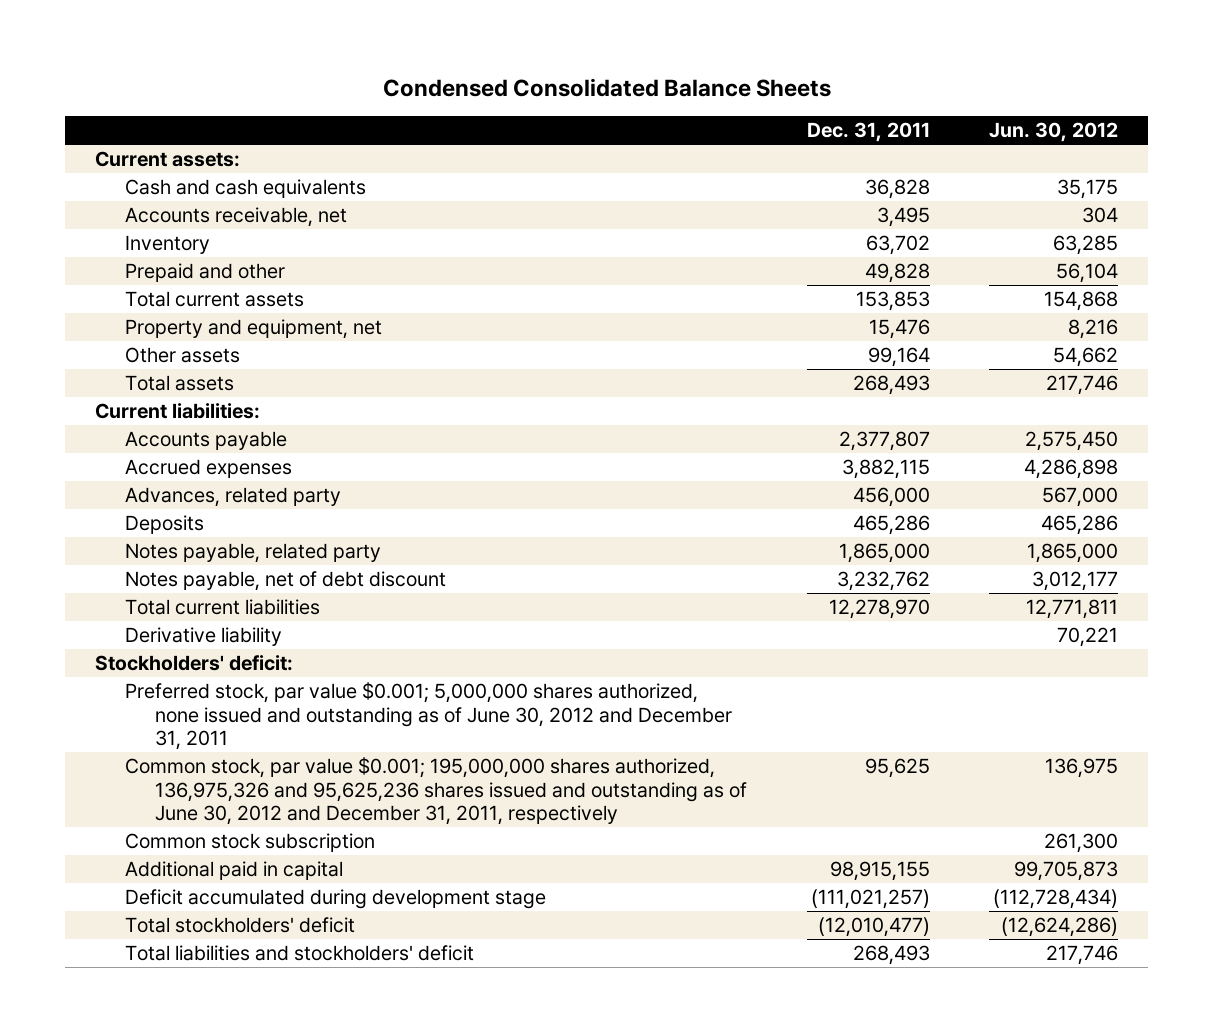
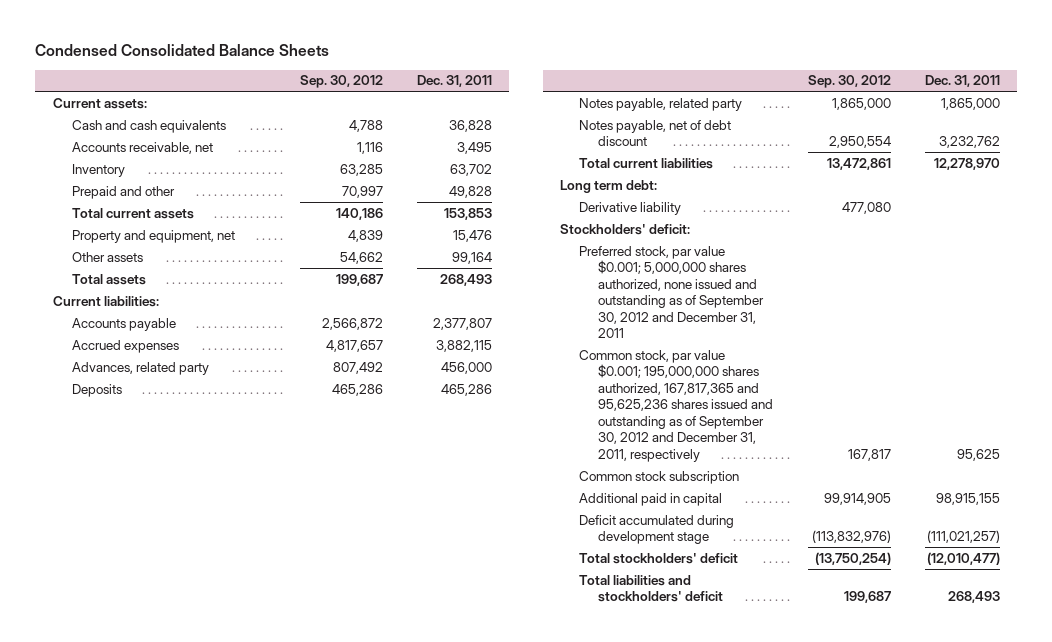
[989,121,1119,142] Jun. 30, 2012 -> none
none -> [299,75,383,89] Sep. 30, 2012
none -> [560,179,658,193] Long term debt:
[124,682,732,750] Preferred stock, par value $0.001; 5,000,000 shares authorized, none issued and outstanding as of June 30, 2012 and December 31, 2011 -> [579,245,765,339] Preferred stock, par value $0.001; 5,000,000 shares authorized, none issued and outstanding as of September 30, 2012 and December 31, 2011
[124,757,747,825] Common stock, par value $0.001; 195,000,000 shares authorized, 136,975,326 and 95,625,236 shares issued and outstanding as of June 30, 2012 and December 31, 2011, respectively -> [579,349,774,462] Common stock, par value $0.001; 195,000,000 shares authorized, 167,817,365 and 95,625,236 shares issued and outstanding as of September 30, 2012 and December 31, 2011, respectively

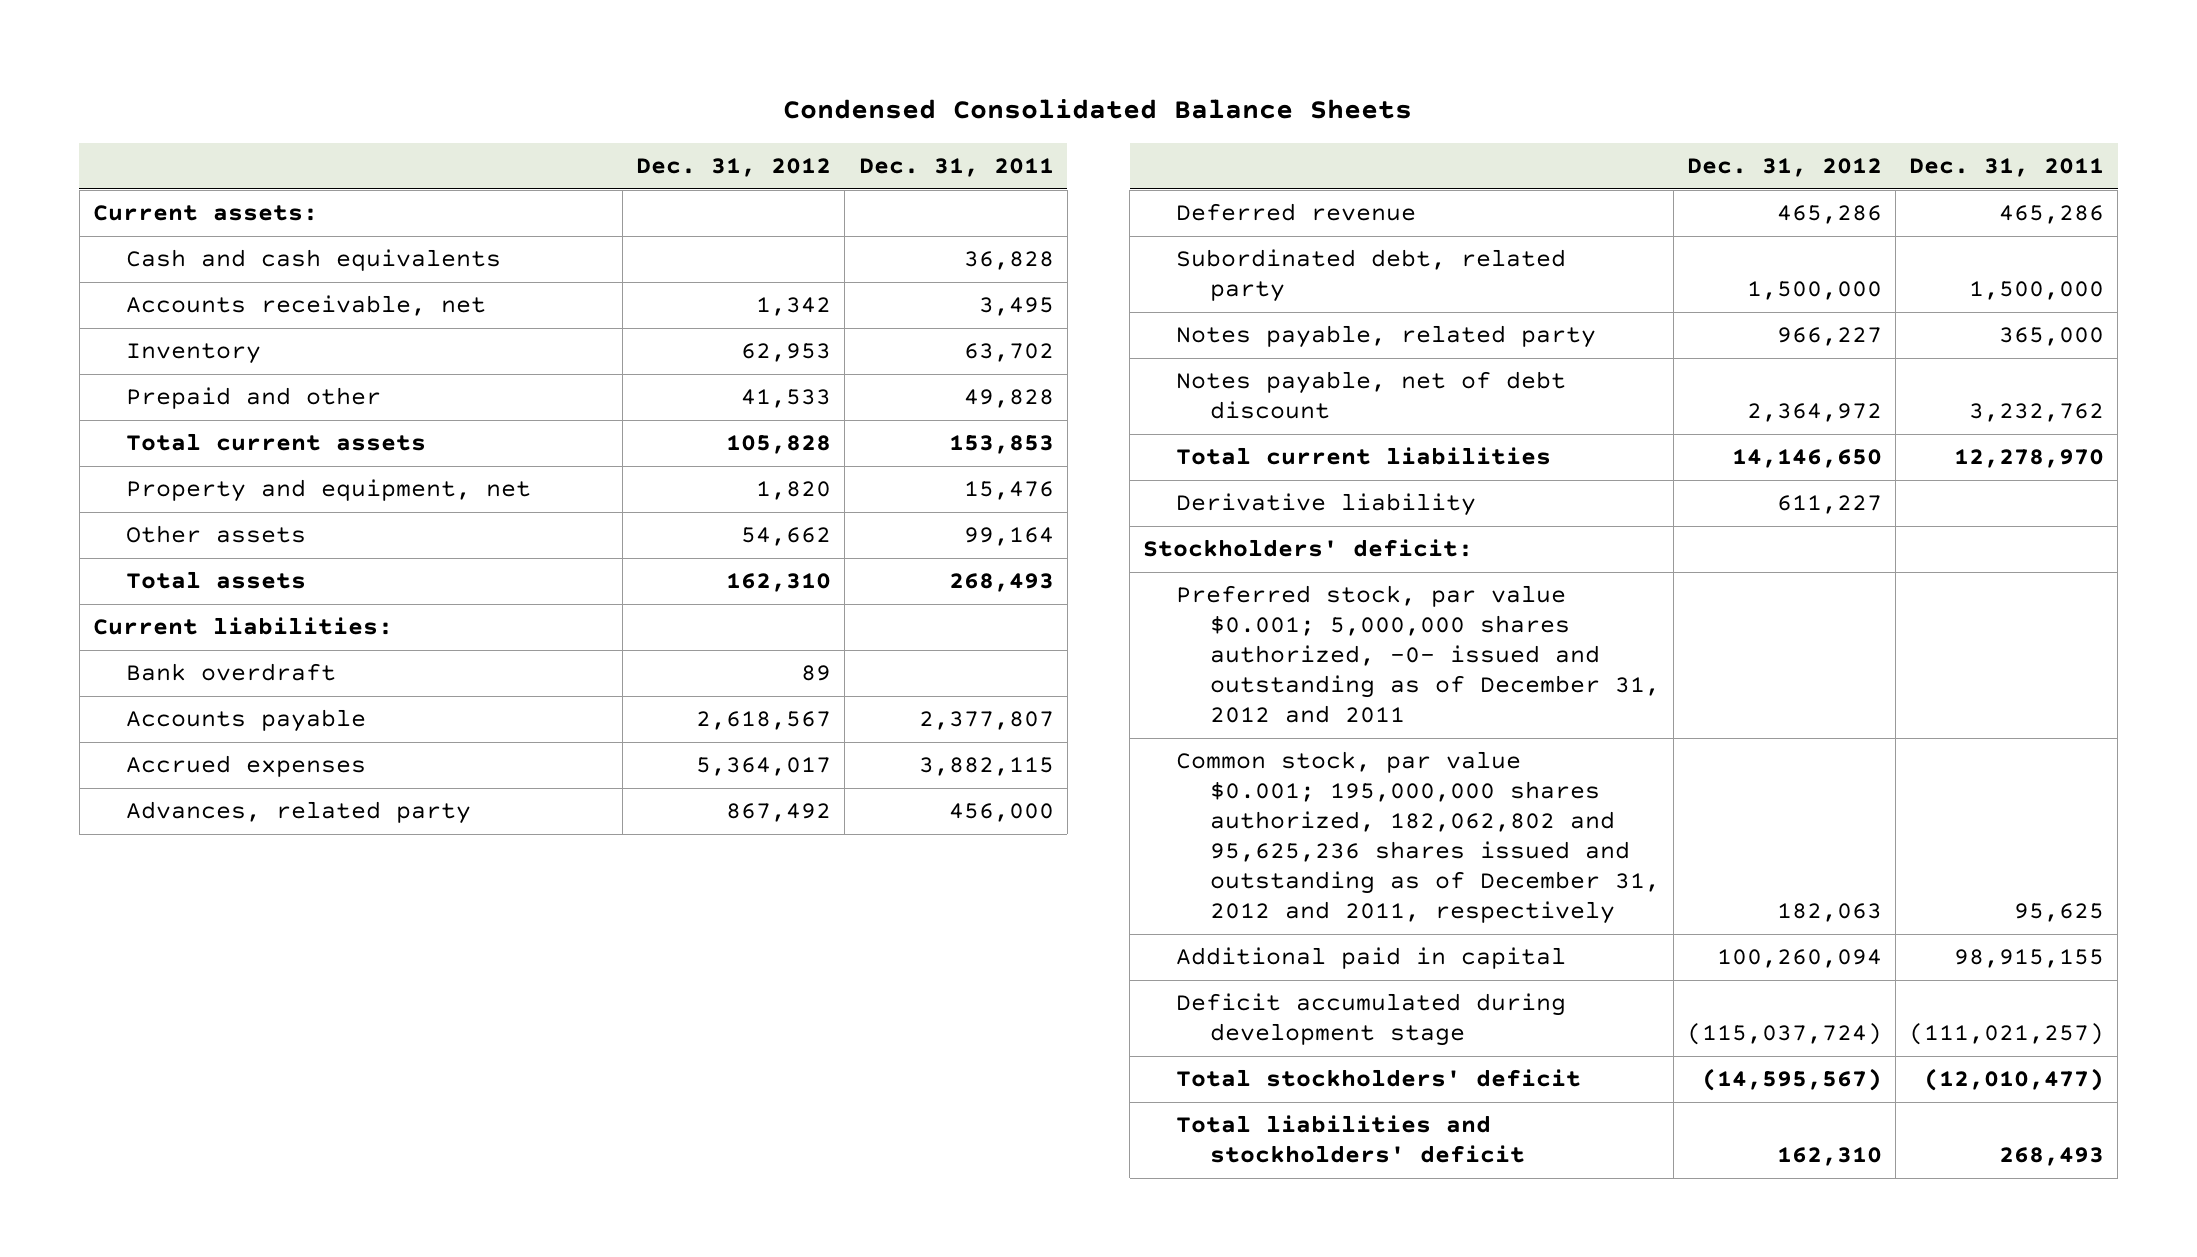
[299,75,383,89] Sep. 30, 2012 -> none
none -> [636,158,832,178] Dec. 31, 2012
none -> [125,663,336,682] Bank overdraft
[71,383,122,397] Deposits -> [1176,203,1417,222] Deferred revenue
none -> [1176,249,1567,303] Subordinated debt, related party
[940,97,1000,110] 1,865,000 -> [1999,327,2105,347] 365,000
[560,179,658,193] Long term debt: -> none
[579,470,740,484] Common stock subscription -> none
[579,245,765,339] Preferred stock, par value $0.001; 5,000,000 shares authorized, none issued and outstanding as of September 30, 2012 and December 31, 2011 -> [1176,585,1660,724] Preferred stock, par value $0.001; 5,000,000 shares authorized, -0- issued and outstanding as of December 31, 2012 and 2011
[579,349,774,462] Common stock, par value $0.001; 195,000,000 shares authorized, 167,817,365 and 95,625,236 shares issued and outstanding as of September 30, 2012 and December 31, 2011, respectively -> [1176,751,1660,924] Common stock, par value $0.001; 195,000,000 shares authorized, 182,062,802 and 95,625,236 shares issued and outstanding as of December 31, 2012 and 2011, respectively

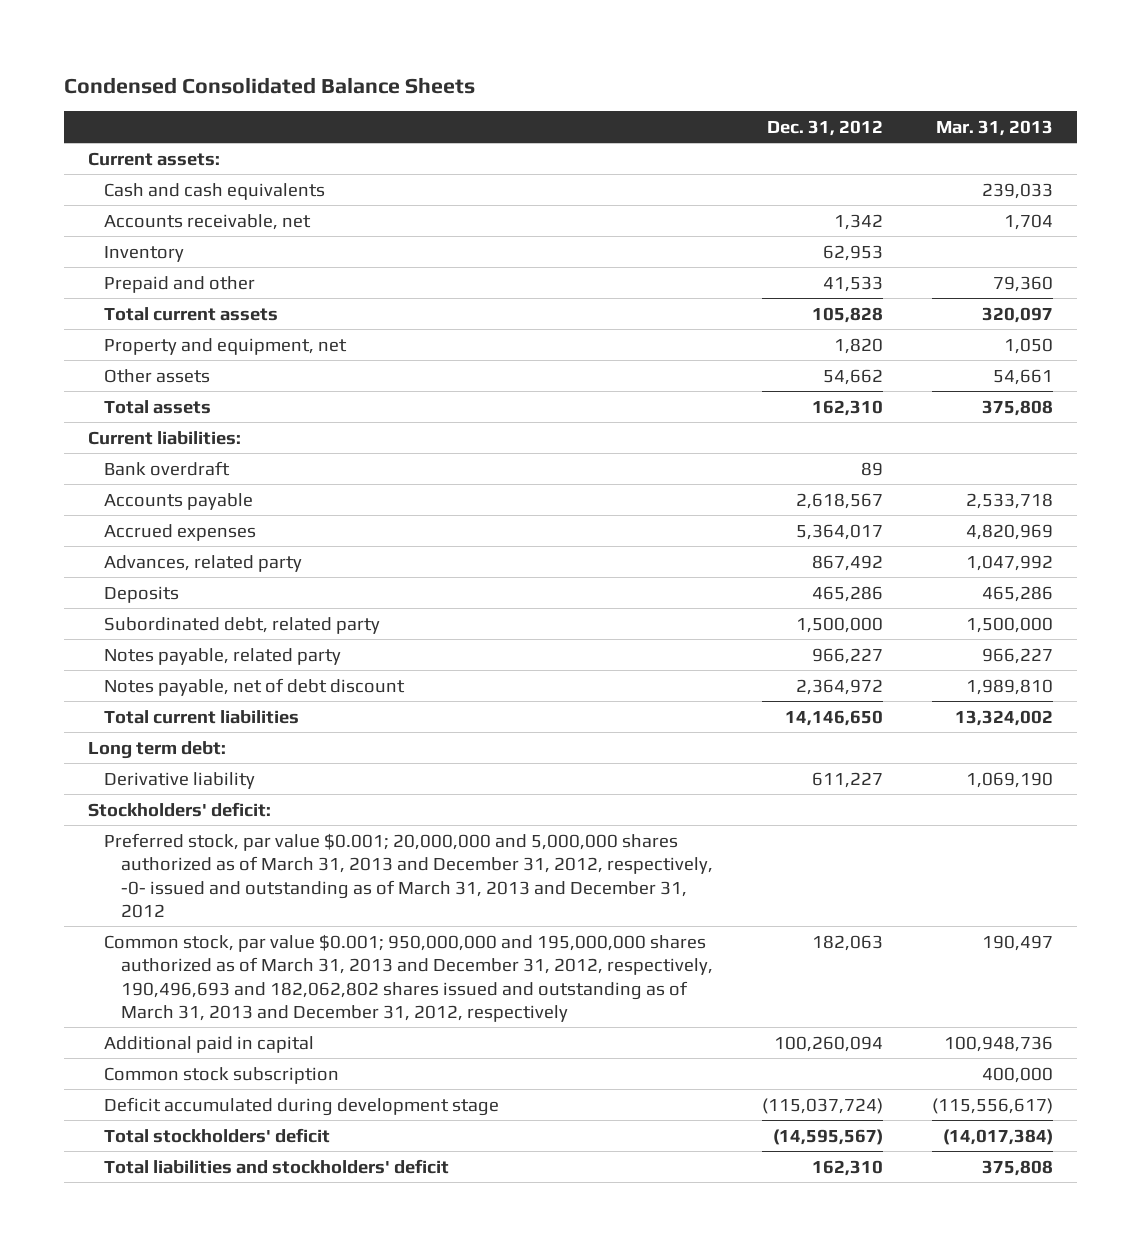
[858,158,1054,178] Dec. 31, 2011 -> none
none -> [935,119,1053,136] Mar. 31, 2013
[1176,203,1417,222] Deferred revenue -> [104,585,180,603] Deposits
none -> [88,740,227,759] Long term debt:
[1176,585,1660,724] Preferred stock, par value $0.001; 5,000,000 shares authorized, -0- issued and outstanding as of December 31, 2012 and 2011 -> [104,832,713,919] Preferred stock, par value $0.001; 20,000,000 and 5,000,000 shares authorized as of March 31, 2013 and December 31, 2012, respectively, -0- issued and outstanding as of March 31, 2013 and December 31, 2012
[1176,751,1660,924] Common stock, par value $0.001; 195,000,000 shares authorized, 182,062,802 and 95,625,236 shares issued and outstanding as of December 31, 2012 and 2011, respectively -> [104,933,713,1023] Common stock, par value $0.001; 950,000,000 and 195,000,000 shares authorized as of March 31, 2013 and December 31, 2012, respectively, 190,496,693 and 182,062,802 shares issued and outstanding as of March 31, 2013 and December 31, 2012, respectively
none -> [104,1066,340,1084] Common stock subscription

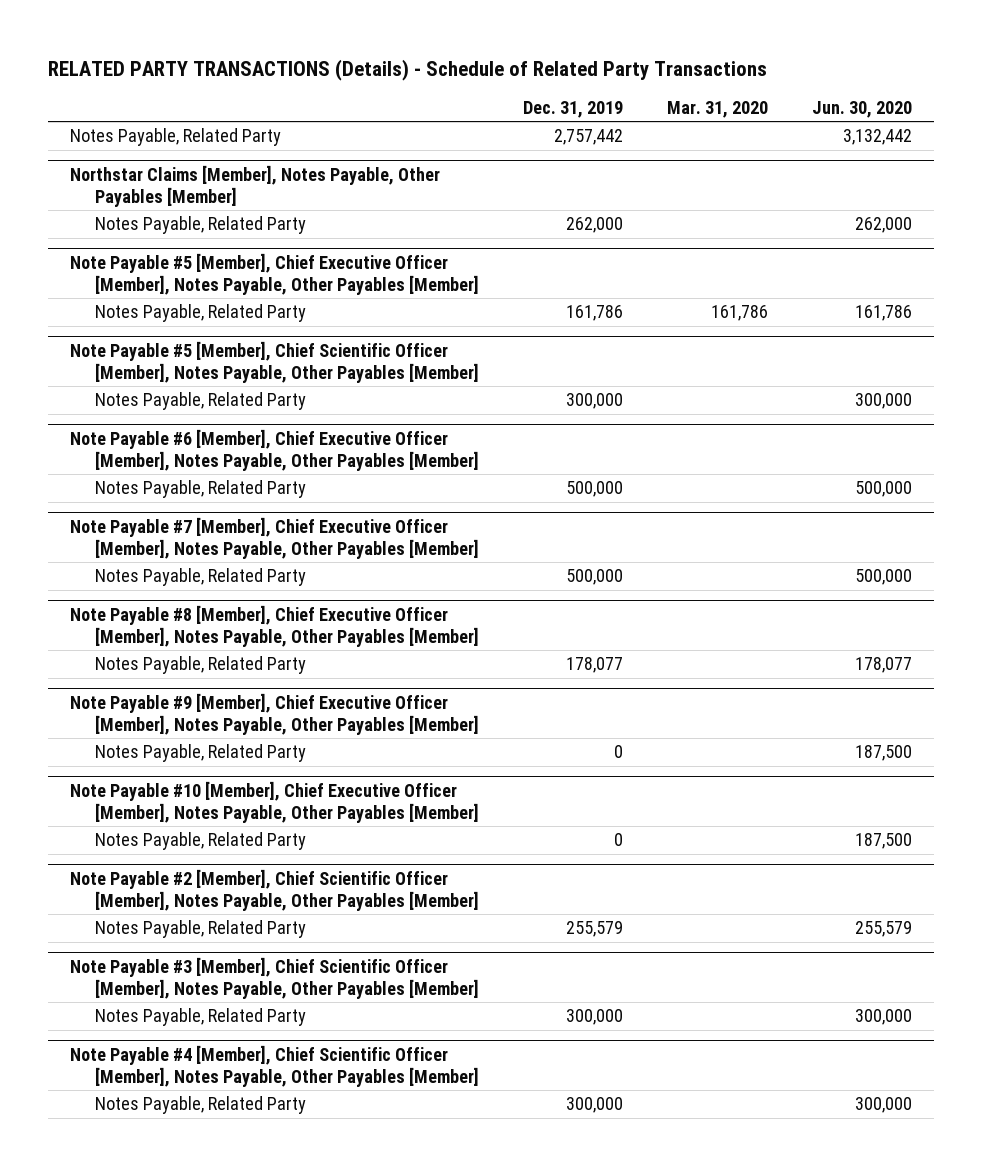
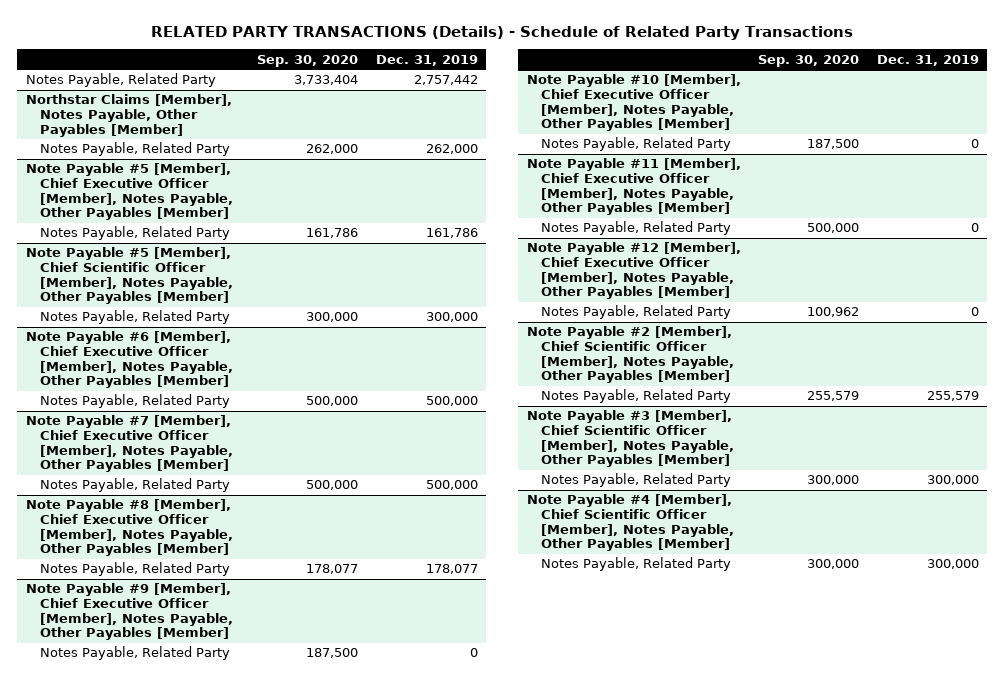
[667,100,769,118] Mar. 31, 2020 -> none
[811,100,912,118] Jun. 30, 2020 -> none
none -> [257,54,359,67] Sep. 30, 2020
none -> [526,158,741,216] Note Payable #11 [Member], Chief Executive Officer [Member], Notes Payable, Other Payables [Member]
none -> [540,221,731,236] Notes Payable, Related Party
none -> [526,242,741,300] Note Payable #12 [Member], Chief Executive Officer [Member], Notes Payable, Other Payables [Member]
none -> [540,305,731,320] Notes Payable, Related Party

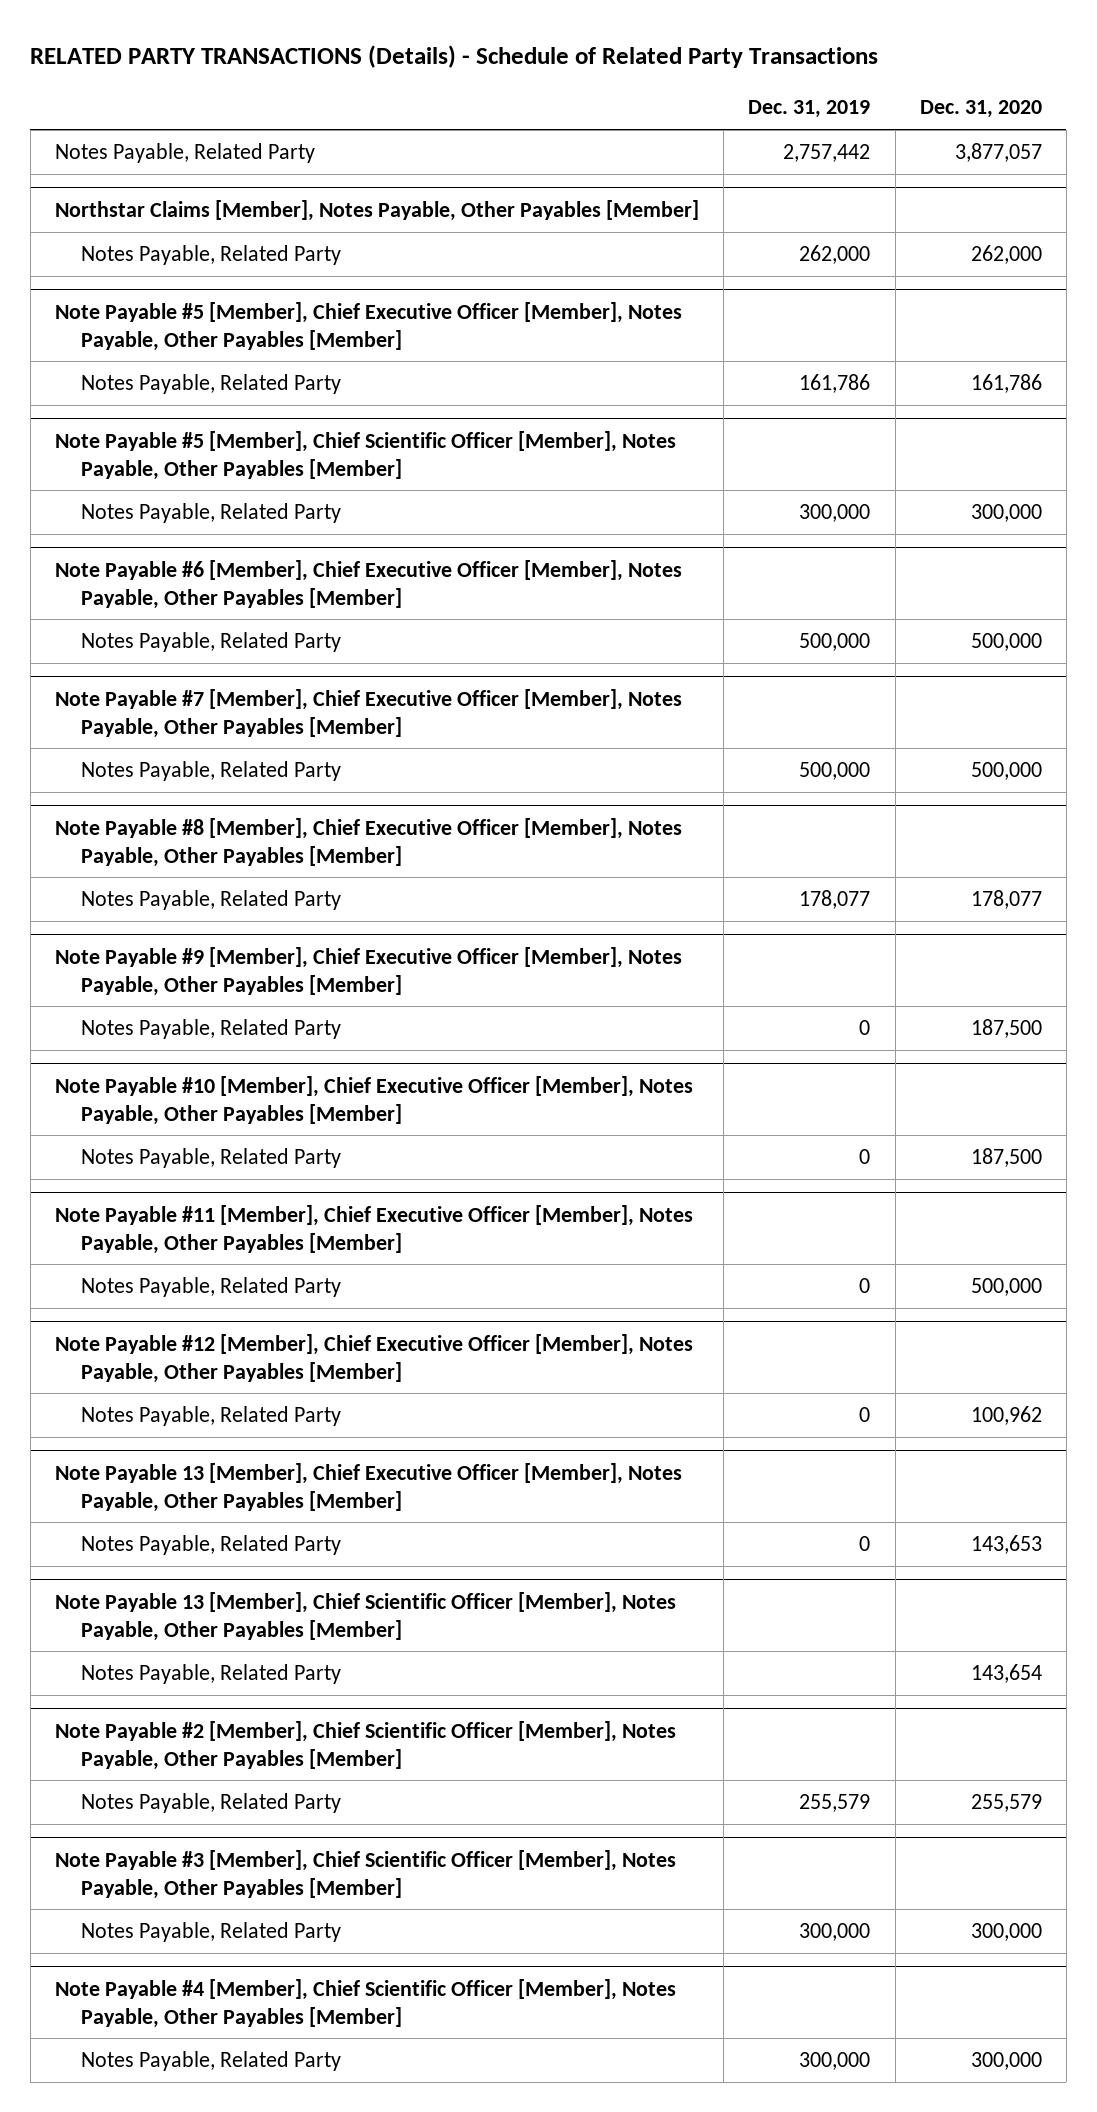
[257,54,359,67] Sep. 30, 2020 -> none
none -> [919,100,1042,119] Dec. 31, 2020
none -> [54,1462,682,1512] Note Payable 13 [Member], Chief Executive Officer [Member], Notes Payable, Other Payables [Member]
none -> [80,1534,341,1555] Notes Payable, Related Party
none -> [54,1591,676,1641] Note Payable 13 [Member], Chief Scientific Officer [Member], Notes Payable, Other Payables [Member]
none -> [80,1663,341,1684] Notes Payable, Related Party

